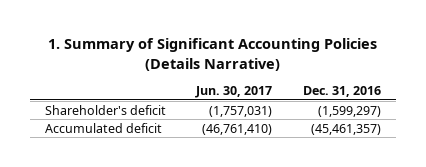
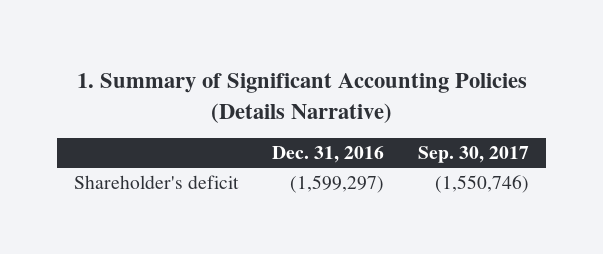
[195,86,273,99] Jun. 30, 2017 -> none
none -> [418,146,530,164] Sep. 30, 2017
[45,122,163,133] Accumulated deficit -> none

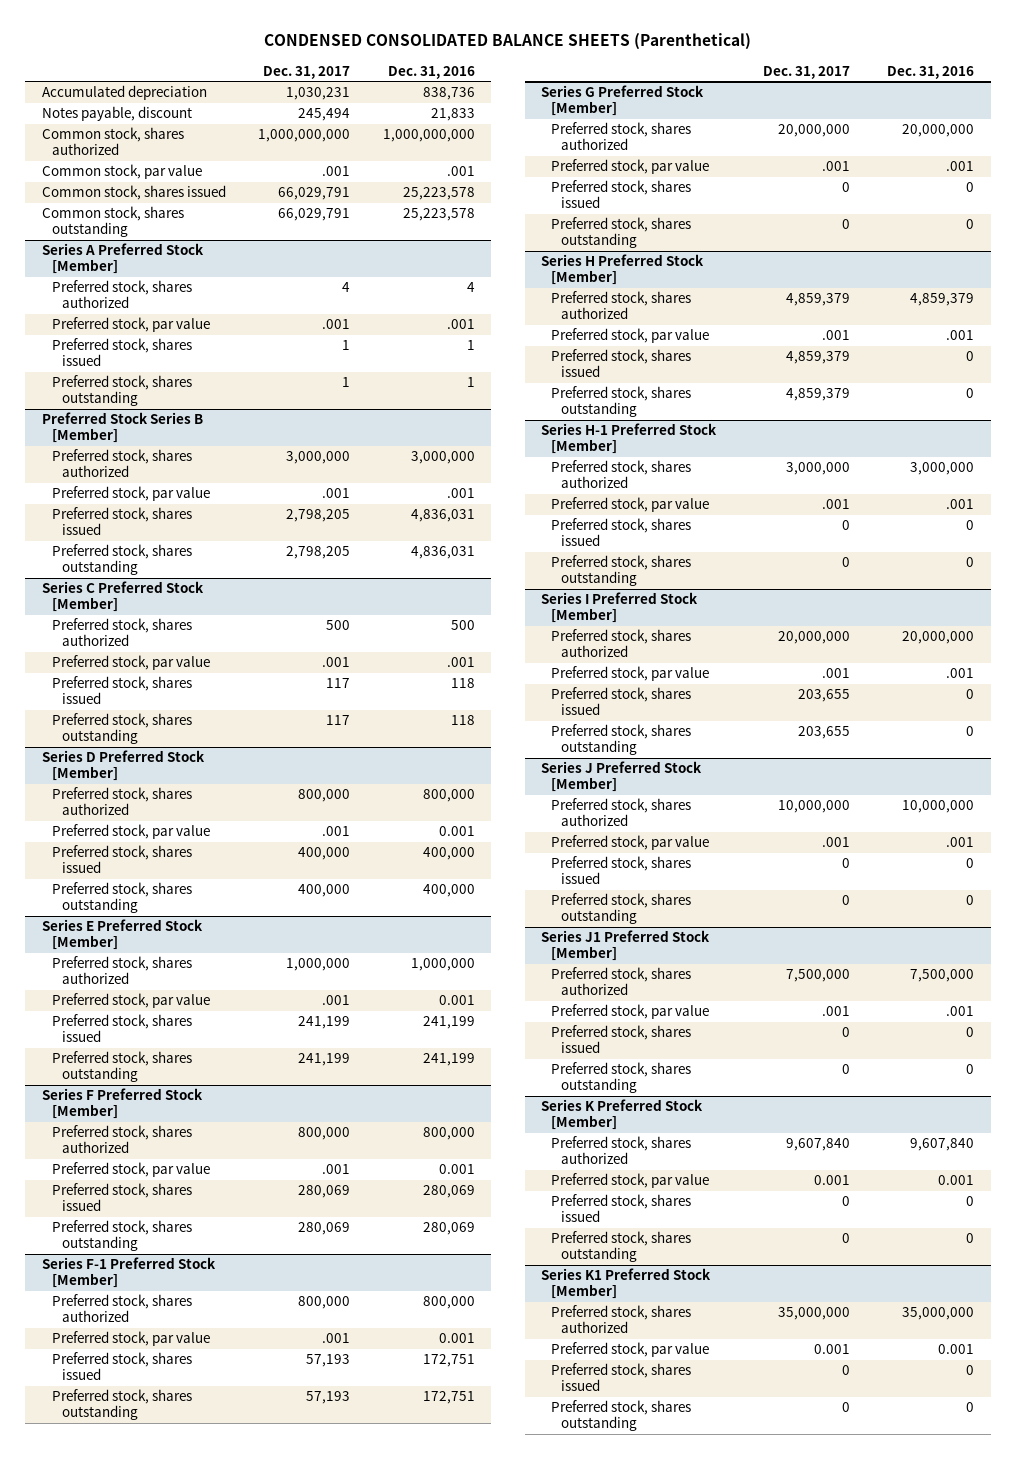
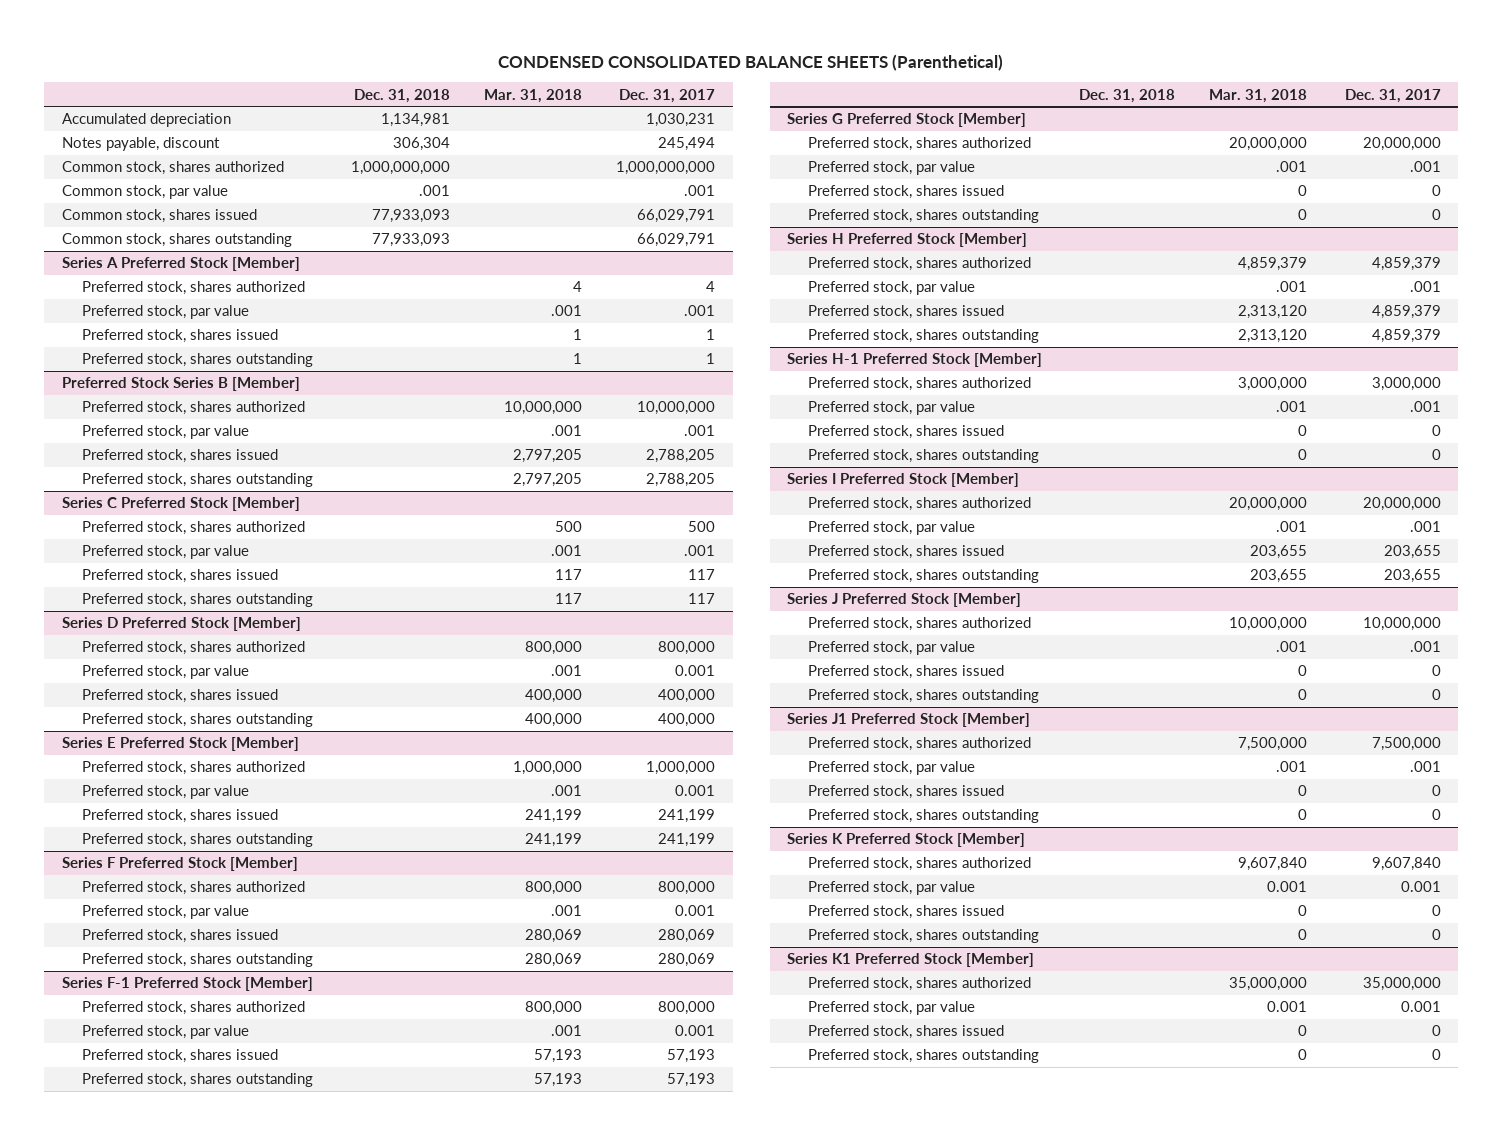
[387,65,475,79] Dec. 31, 2016 -> none
none -> [353,88,450,103] Dec. 31, 2018
none -> [484,88,583,103] Mar. 31, 2018
[286,451,351,465] 3,000,000 -> [637,401,716,416] 10,000,000
[286,509,351,523] 2,798,205 -> [646,449,716,464] 2,788,205
[286,546,351,560] 2,798,205 -> [646,473,716,488] 2,788,205
[322,826,351,837] .001 -> [675,665,716,677] 0.001
[322,995,351,1006] .001 -> [675,785,716,797] 0.001
[322,1164,351,1175] .001 -> [675,905,716,917] 0.001
[322,1333,351,1344] .001 -> [675,1025,716,1037] 0.001

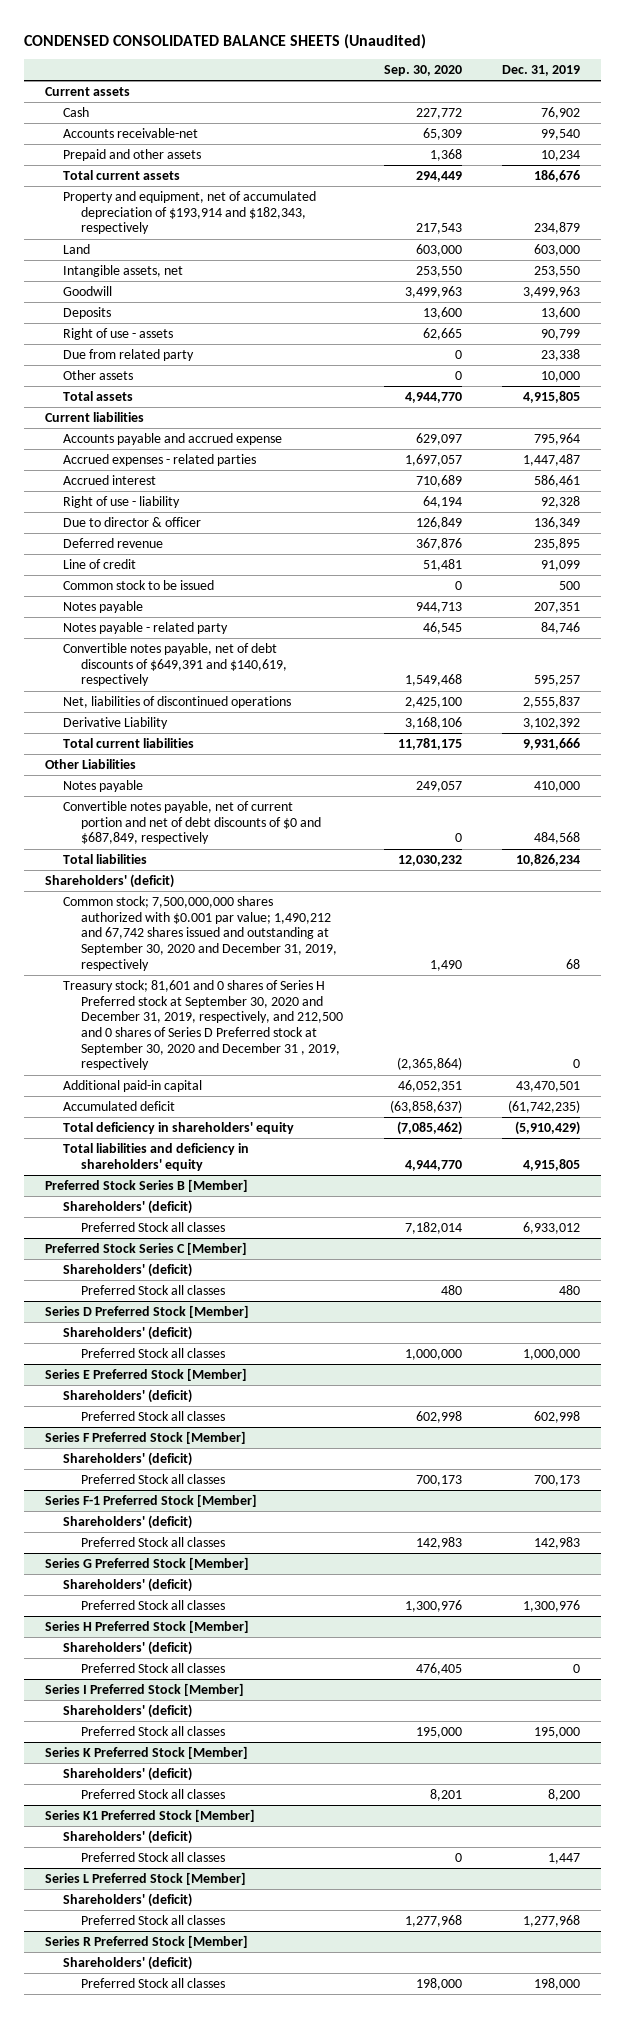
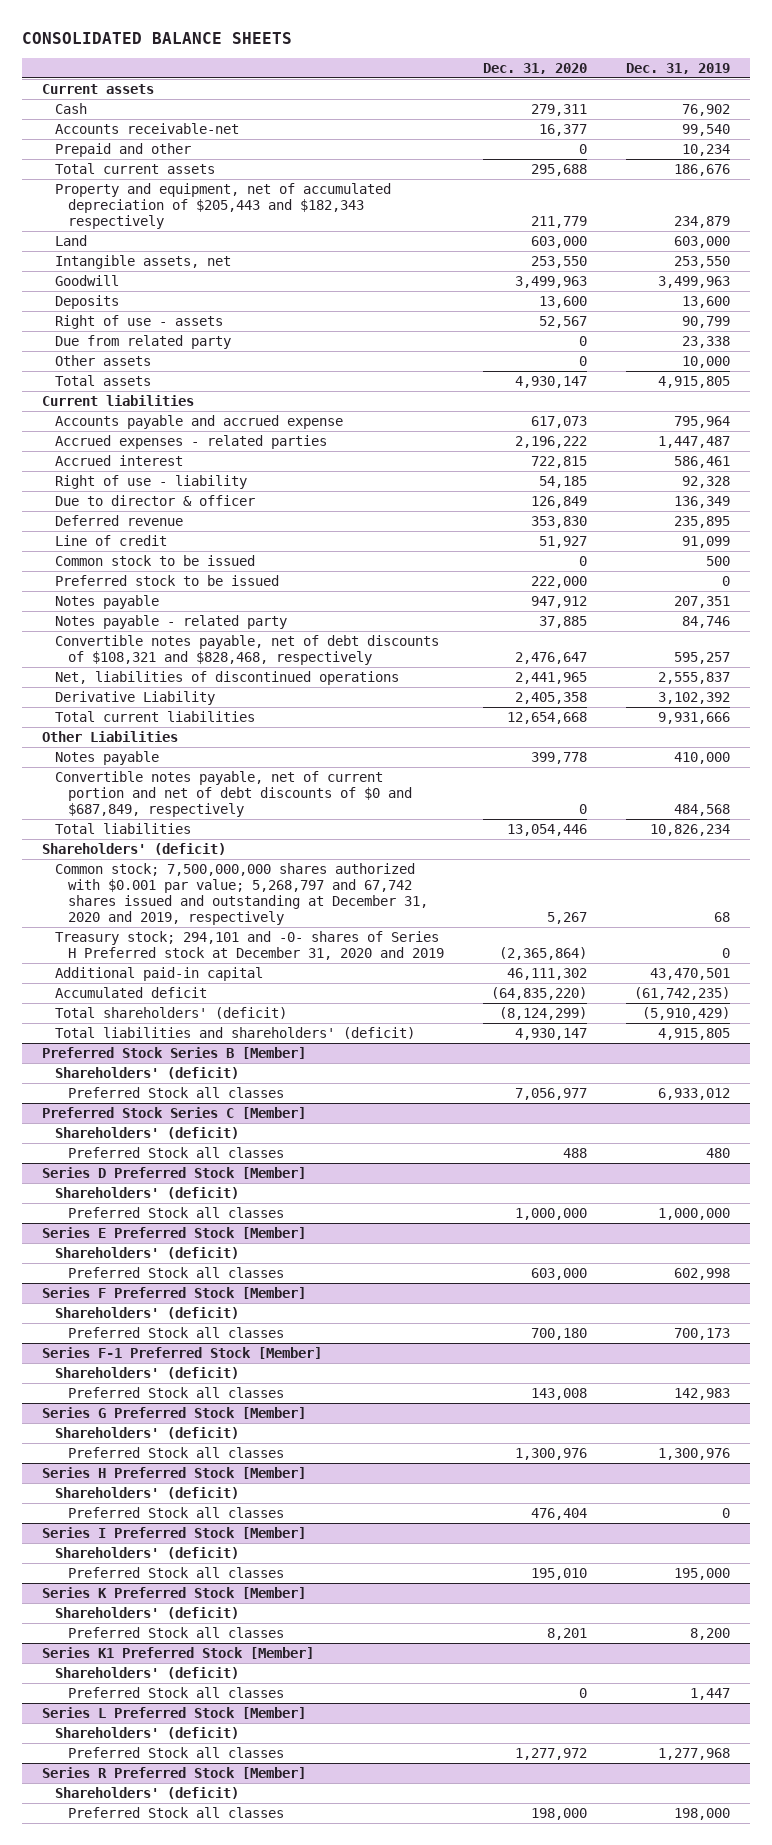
[24,33,427,49] CONDENSED CONSOLIDATED BALANCE SHEETS (Unaudited) -> [22,31,293,44] CONSOLIDATED BALANCE SHEETS
[383,65,462,77] Sep. 30, 2020 -> none
none -> [483,62,588,74] Dec. 31, 2020
[62,149,201,162] Prepaid and other assets -> [55,143,192,158] Prepaid and other
[62,191,316,235] Property and equipment, net of accumulated depreciation of $193,914 and $182,343, respectively -> [55,183,392,230] Property and equipment, net of accumulated depreciation of $205,443 and $182,343 respectively
none -> [55,575,280,587] Preferred stock to be issued
[62,643,288,687] Convertible notes payable, net of debt discounts of $649,391 and $140,619, respectively -> [55,635,440,666] Convertible notes payable, net of debt discounts of $108,321 and $828,468, respectively
[62,896,338,971] Common stock; 7,500,000,000 shares authorized with $0.001 par value; 1,490,212 and 67,742 shares issued and outstanding at September 30, 2020 and December 31, 2019, respectively -> [55,863,429,926] Common stock; 7,500,000,000 shares authorized with $0.001 par value; 5,268,797 and 67,742 shares issued and outstanding at December 31, 2020 and 2019, respectively
[62,980,344,1071] Treasury stock; 81,601 and 0 shares of Series H Preferred stock at September 30, 2020 and December 31, 2019, respectively, and 212,500 and 0 shares of Series D Preferred stock at September 30, 2020 and December 31 , 2019, respectively -> [55,931,445,961] Treasury stock; 294,101 and -0- shares of Series H Preferred stock at December 31, 2020 and 2019
[62,1122,294,1135] Total deficiency in shareholders' equity -> [55,1007,288,1020] Total shareholders' (deficit)
[62,1143,249,1171] Total liabilities and deficiency in shareholders' equity -> [55,1027,416,1040] Total liabilities and shareholders' (deficit)

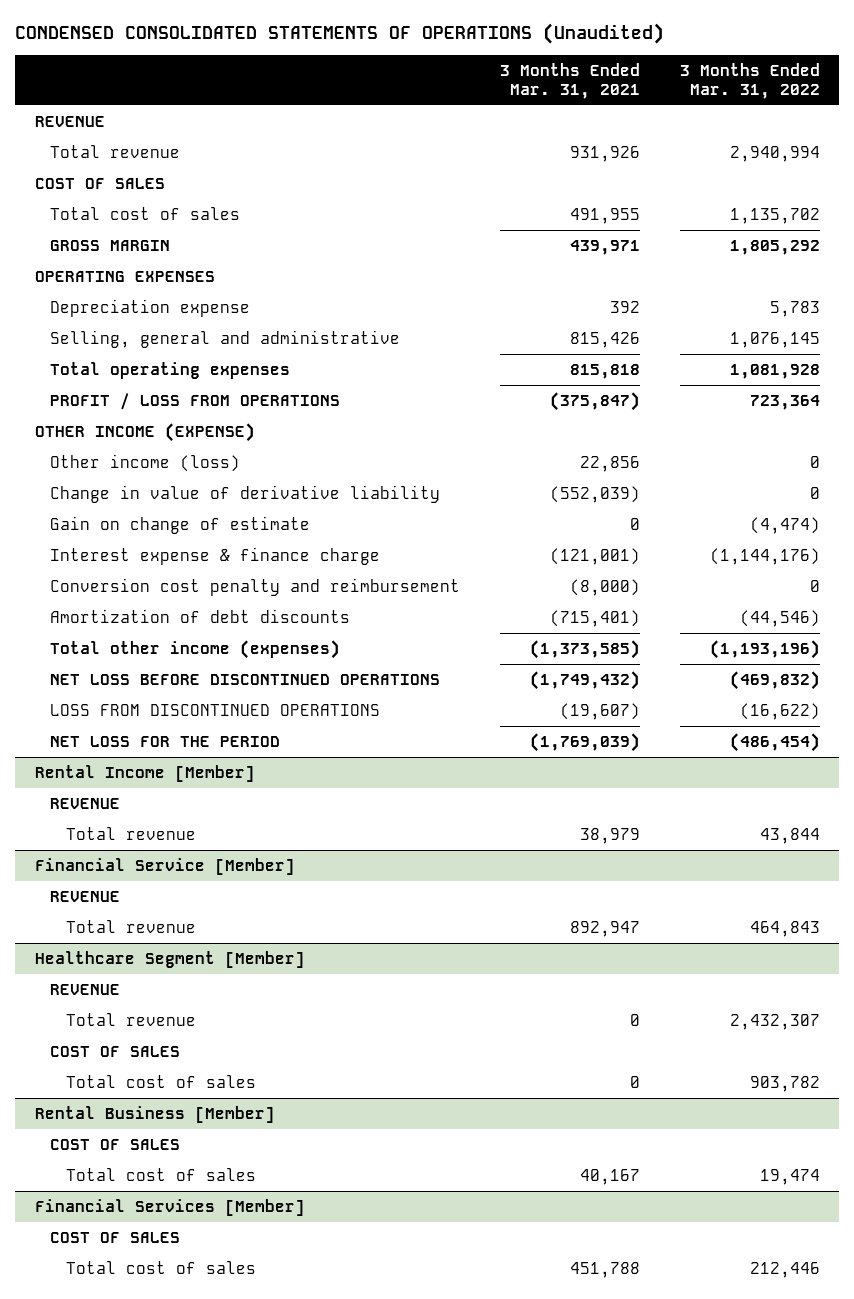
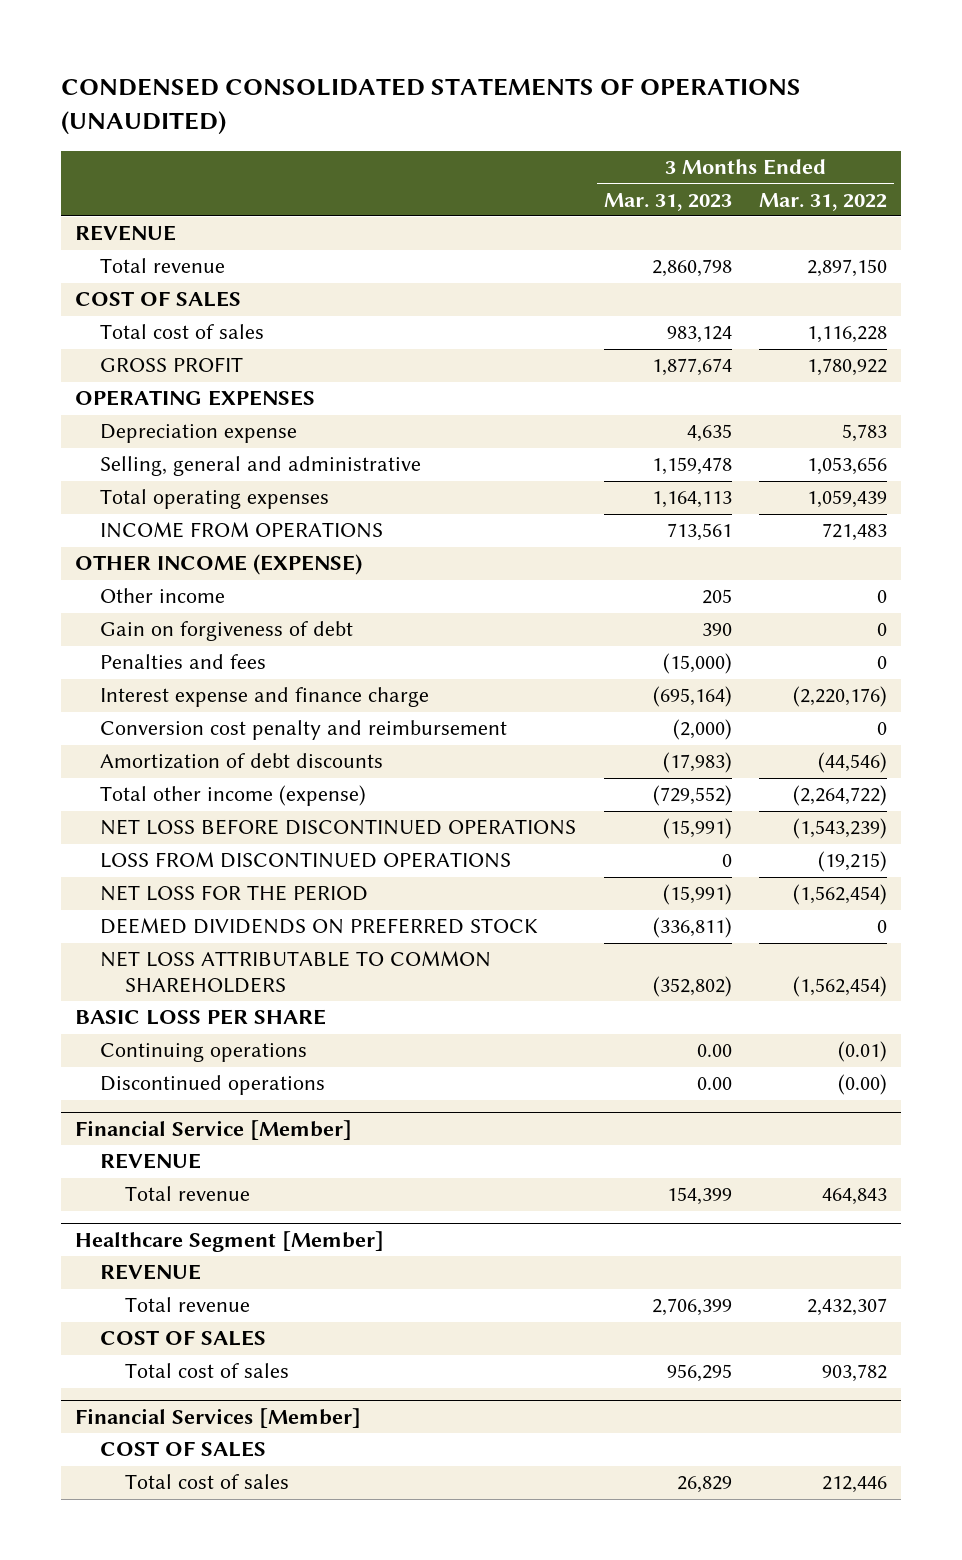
[15,23,665,45] CONDENSED CONSOLIDATED STATEMENTS OF OPERATIONS (Unaudited) -> [60,77,801,135] CONDENSED CONSOLIDATED STATEMENTS OF OPERATIONS (UNAUDITED)
[500,62,641,100] 3 Months Ended Mar. 31, 2021 -> none
none -> [603,192,732,211] Mar. 31, 2023
[729,145,820,162] 2,940,994 -> [807,259,888,278] 2,897,150
[729,207,820,224] 1,135,702 -> [807,326,888,344] 1,116,228
[50,239,171,251] GROSS MARGIN -> [99,357,243,373] GROSS PROFIT
[729,239,820,255] 1,805,292 -> [807,358,888,377] 1,780,922
[729,331,820,348] 1,076,145 -> [807,457,888,476] 1,053,656
[729,363,820,379] 1,081,928 -> [807,490,888,509] 1,059,439
[50,392,341,410] PROFIT / LOSS FROM OPERATIONS -> [99,522,383,539] INCOME FROM OPERATIONS
[749,394,820,410] 723,364 -> [822,523,888,542] 721,483
[50,484,441,503] Change in value of derivative liability -> none
[50,515,311,534] Gain on change of estimate -> none
[50,453,241,472] Other income (loss) -> [99,588,225,604] Other income
none -> [99,621,353,642] Gain on forgiveness of debt
none -> [99,654,266,670] Penalties and fees
[50,546,381,565] Interest expense & finance charge -> [99,687,429,708] Interest expense and finance charge
[709,547,820,565] (1,144,176) -> [793,686,888,708] (2,220,176)
[34,764,255,782] Rental Income [Member] -> none
[50,797,121,809] REVENUE -> none
[66,826,197,840] Total revenue -> none
[50,639,341,659] Total other income (expenses) -> [99,785,366,807] Total other income (expense)
[709,639,820,659] (1,193,196) -> [793,785,888,807] (2,264,722)
[729,670,820,690] (469,832) -> [793,818,888,840] (1,543,239)
[739,702,820,720] (16,622) -> [818,851,888,873] (19,215)
[729,732,820,752] (486,454) -> [793,884,888,906] (1,562,454)
none -> [99,918,538,935] DEEMED DIVIDENDS ON PREFERRED STOCK
none -> [99,951,491,993] NET LOSS ATTRIBUTABLE TO COMMON SHAREHOLDERS
none -> [74,1009,326,1026] BASIC LOSS PER SHARE
none -> [99,1043,307,1063] Continuing operations
none -> [99,1075,325,1096] Discontinued operations
[34,1105,275,1123] Rental Business [Member] -> none
[50,1138,181,1150] COST OF SALES -> none
[66,1167,257,1181] Total cost of sales -> none

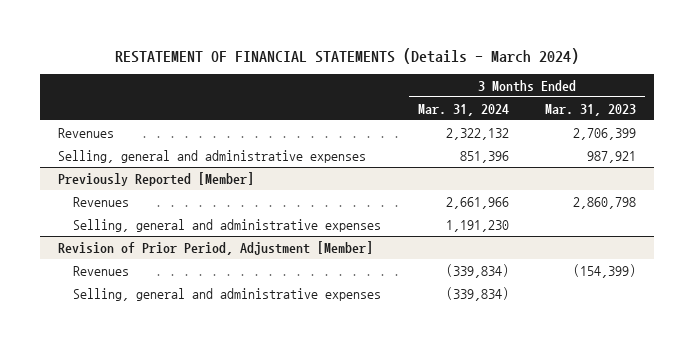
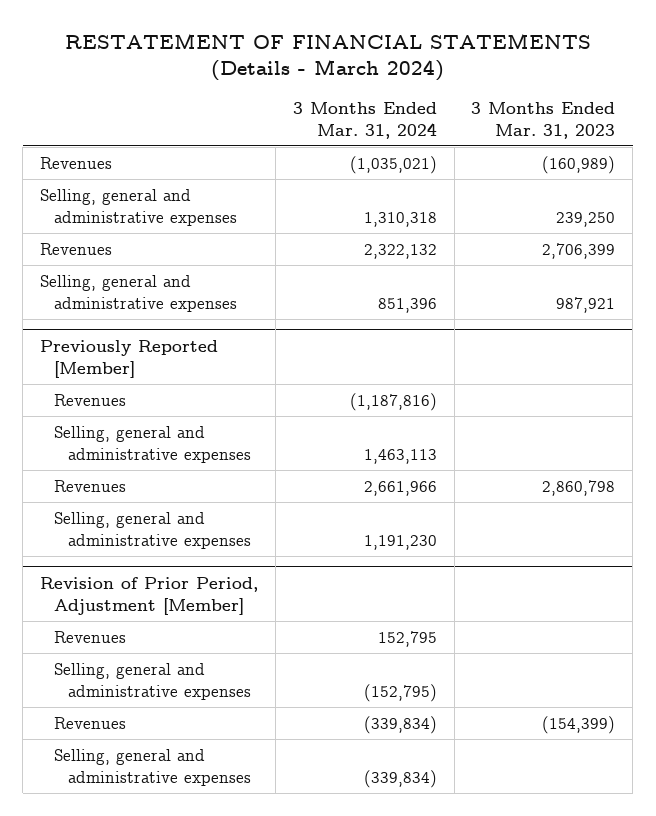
none -> [40,156,113,169] Revenues
none -> [40,188,237,226] Selling, general and administrative expenses
none -> [53,393,126,406] Revenues
none -> [53,425,251,463] Selling, general and administrative expenses
none -> [53,630,126,643] Revenues
none -> [53,662,251,700] Selling, general and administrative expenses

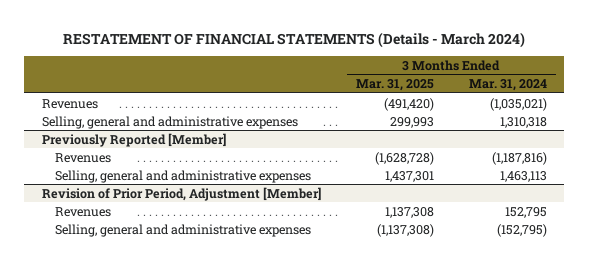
[471,102,616,139] 3 Months Ended Mar. 31, 2023 -> none
none -> [355,79,434,92] Mar. 31, 2025
[40,242,113,255] Revenues -> none
[40,274,237,312] Selling, general and administrative expenses -> none
[53,479,126,492] Revenues -> none
[53,511,251,549] Selling, general and administrative expenses -> none
[53,716,126,729] Revenues -> none
[53,748,251,786] Selling, general and administrative expenses -> none

